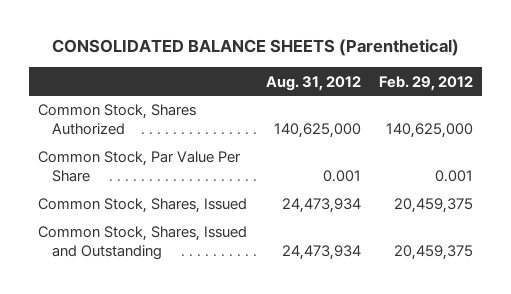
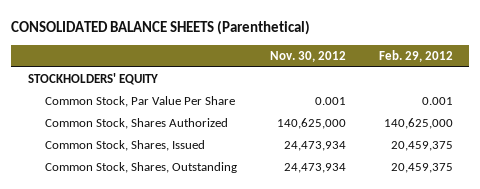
[265,75,361,91] Aug. 31, 2012 -> none
none -> [269,50,346,62] Nov. 30, 2012
none -> [27,73,158,86] STOCKHOLDERS' EQUITY
[38,104,197,136] Common Stock, Shares Authorized -> [45,118,229,130] Common Stock, Shares Authorized
[38,226,248,261] Common Stock, Shares, Issued and Outstanding -> [45,162,238,174] Common Stock, Shares, Outstanding

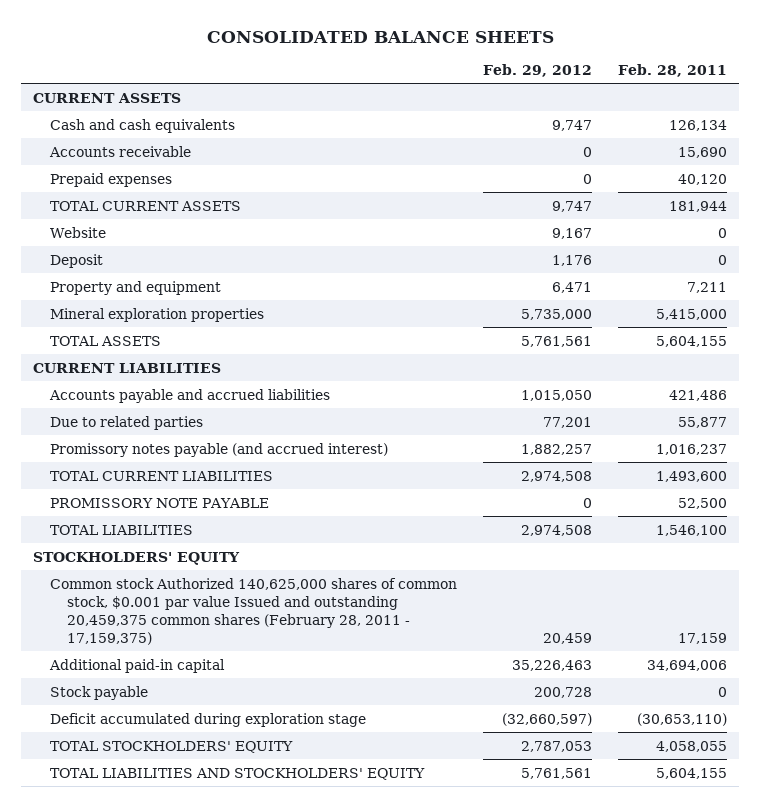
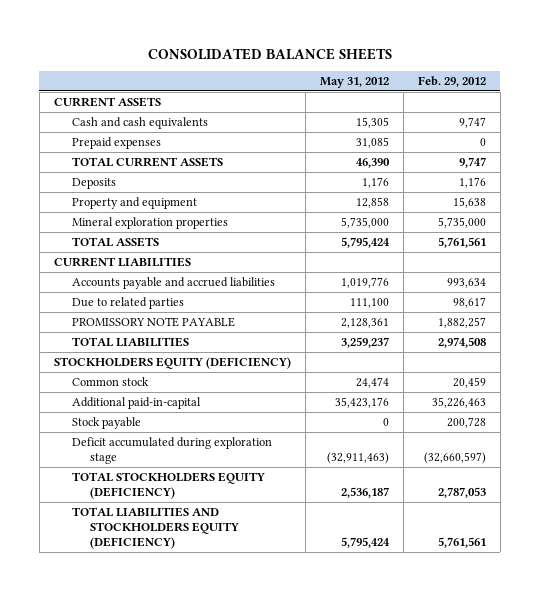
[617,64,727,78] Feb. 28, 2011 -> none
none -> [319,76,389,88] May 31, 2012
[49,145,192,157] Accounts receivable -> none
[50,226,107,238] Website -> none
[50,253,104,268] Deposit -> [71,177,116,189] Deposits
[551,281,592,293] 6,471 -> [452,196,486,208] 15,638
[50,442,389,457] Promissory notes payable (and accrued interest) -> none
[50,470,274,481] TOTAL CURRENT LIABILITIES -> none
[520,389,592,401] 1,015,050 -> [446,277,486,288] 993,634
[542,416,592,428] 77,201 -> [452,296,486,308] 98,617
[582,497,592,508] 0 -> [437,316,486,328] 1,882,257
[33,551,241,565] STOCKHOLDERS' EQUITY -> [53,356,291,369] STOCKHOLDERS EQUITY (DEFICIENCY)
[50,577,458,645] Common stock Authorized 140,625,000 shares of common stock, $0.001 par value Issued and outstanding 20,459,375 common shares (February 28, 2011 - 17,159,375) -> [71,376,149,386] Common stock
[49,658,226,673] Additional paid-in capital -> [71,396,201,409] Additional paid-in-capital
[50,740,294,753] TOTAL STOCKHOLDERS' EQUITY -> [71,471,265,500] TOTAL STOCKHOLDERS EQUITY (DEFICIENCY)
[50,767,426,780] TOTAL LIABILITIES AND STOCKHOLDERS' EQUITY -> [71,506,239,550] TOTAL LIABILITIES AND STOCKHOLDERS EQUITY (DEFICIENCY)

